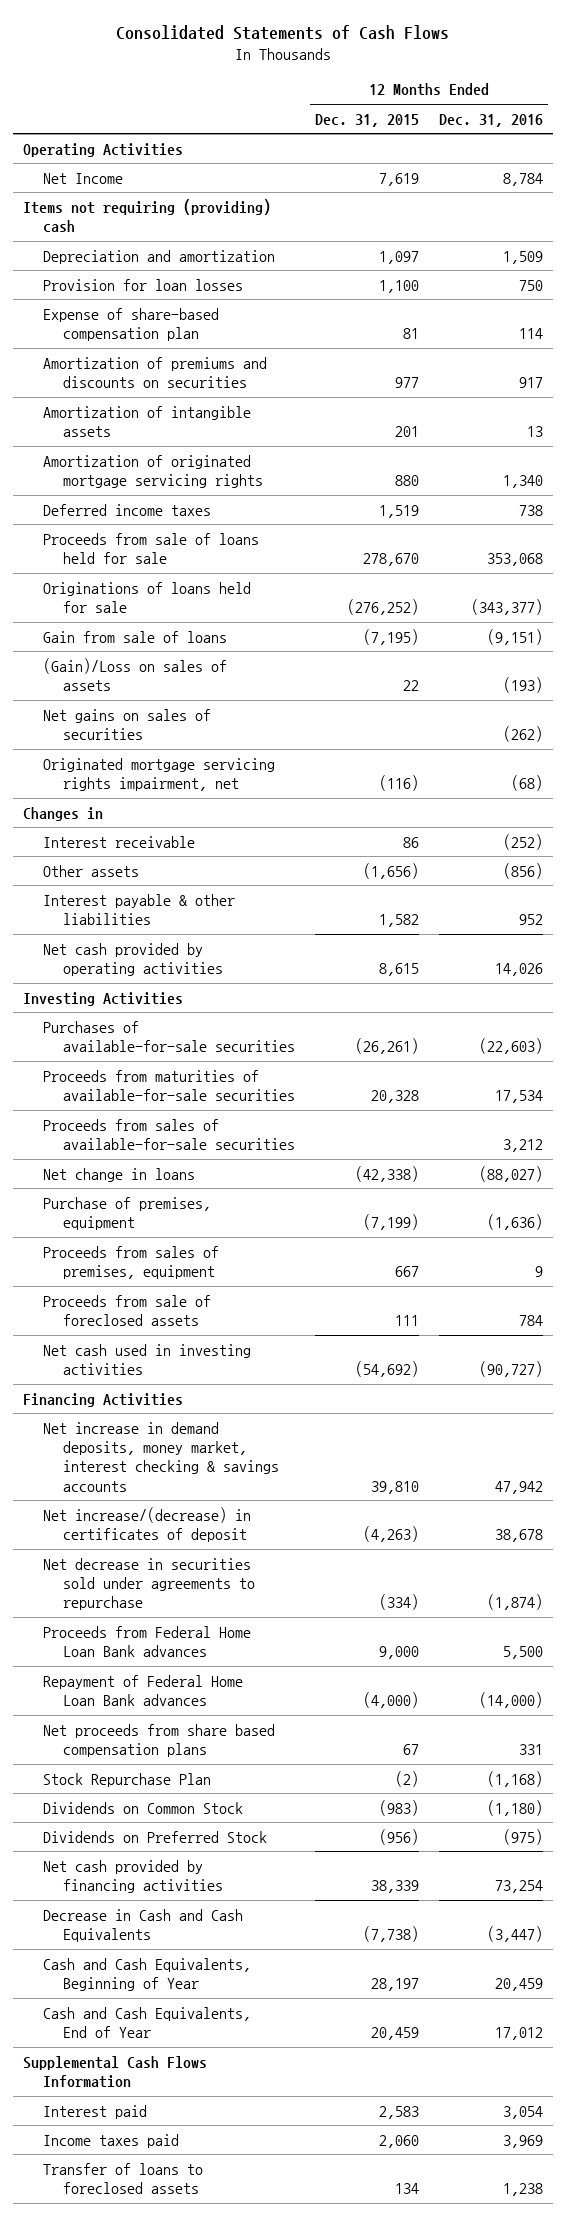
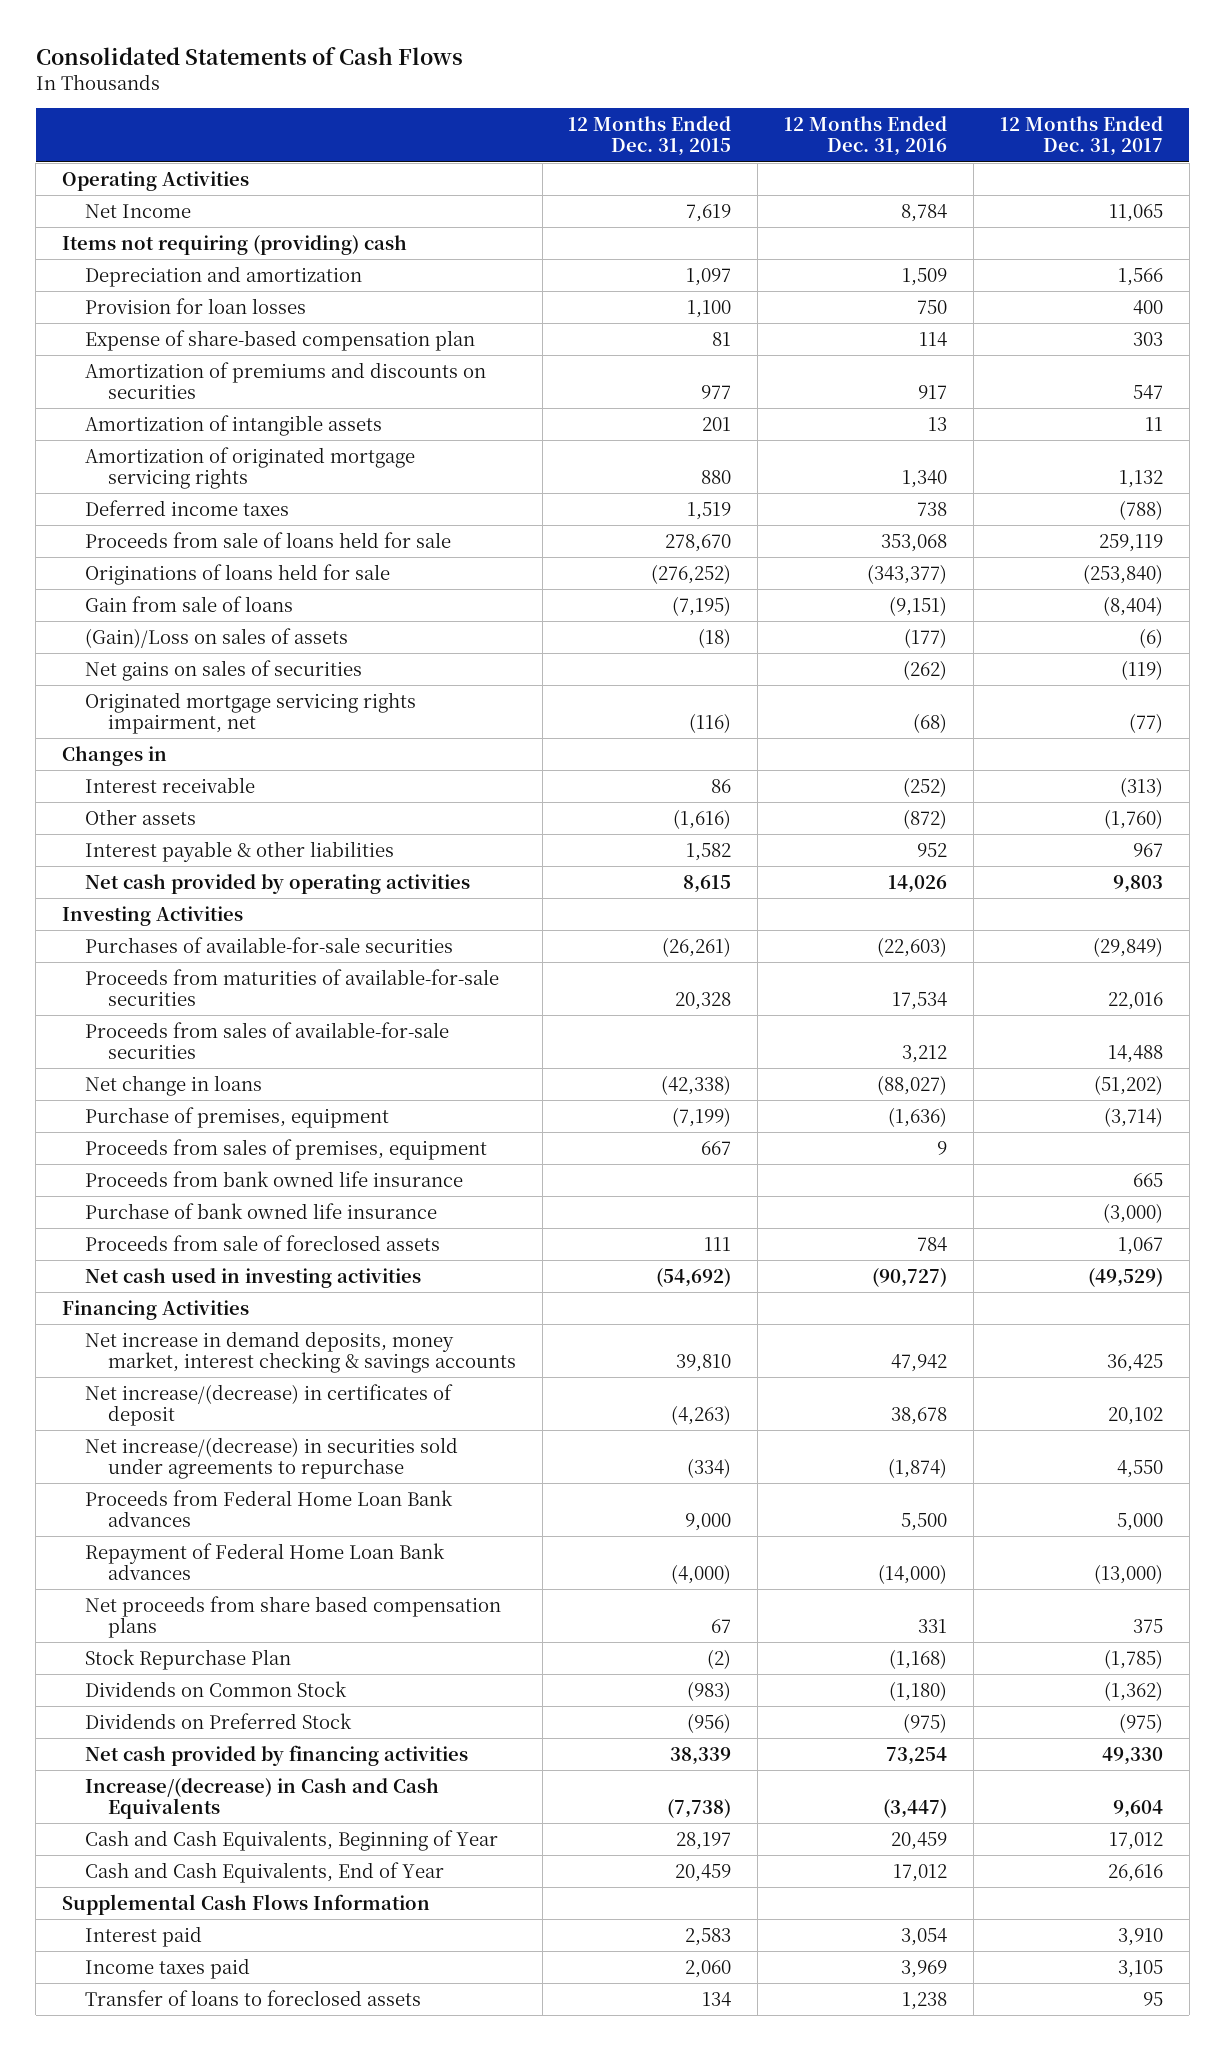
none -> [999,115,1163,157] 12 Months Ended Dec. 31, 2017
[403,680,420,692] 22 -> [698,627,732,648] (18)
[502,677,543,694] (193) -> [904,627,948,648] (177)
[363,862,420,879] (1,656) -> [673,808,732,829] (1,616)
[502,862,543,879] (856) -> [903,808,948,829] (872)
none -> [84,1170,463,1187] Proceeds from bank owned life insurance
none -> [84,1202,437,1219] Purchase of bank owned life insurance
[43,1557,256,1611] Net decrease in securities sold under agreements to repurchase -> [84,1436,458,1480] Net increase/(decrease) in securities sold under agreements to repurchase
[43,1908,244,1943] Decrease in Cash and Cash Equivalents -> [84,1777,439,1820] Increase/(decrease) in Cash and Cash Equivalents

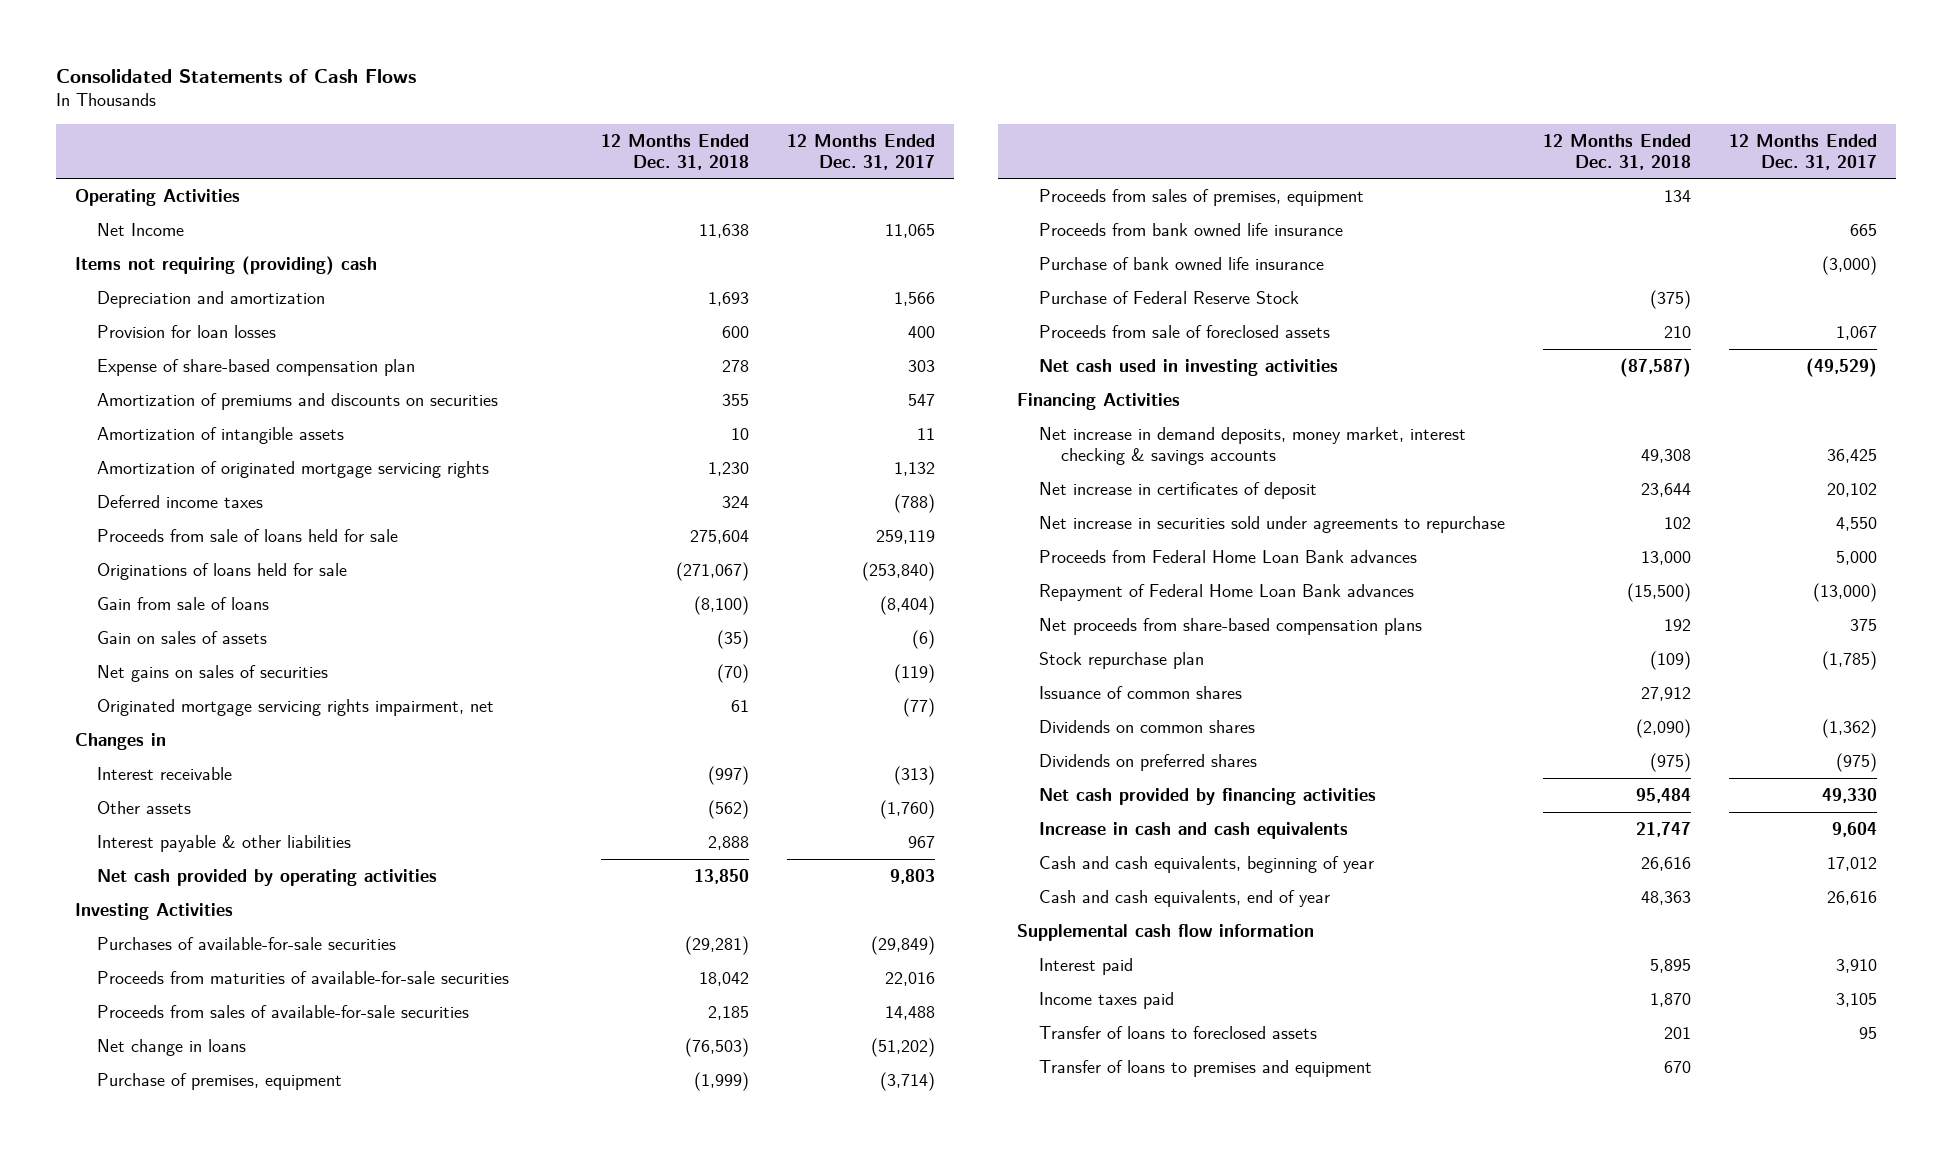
[568,115,732,157] 12 Months Ended Dec. 31, 2015 -> none
[784,115,948,157] 12 Months Ended Dec. 31, 2016 -> none
none -> [601,133,750,170] 12 Months Ended Dec. 31, 2018
[84,627,348,648] (Gain)/Loss on sales of assets -> [97,631,268,645] Gain on sales of assets
none -> [1038,291,1299,305] Purchase of Federal Reserve Stock
[84,1383,453,1427] Net increase/(decrease) in certificates of deposit -> [1038,482,1317,500] Net increase in certificates of deposit
[84,1436,458,1480] Net increase/(decrease) in securities sold under agreements to repurchase -> [1038,516,1505,534] Net increase in securities sold under agreements to repurchase
[84,1595,501,1639] Net proceeds from share based compensation plans -> [1038,618,1422,636] Net proceeds from share-based compensation plans
[84,1648,291,1670] Stock Repurchase Plan -> [1038,652,1204,670] Stock repurchase plan
none -> [1038,686,1242,700] Issuance of common shares
[84,1680,347,1697] Dividends on Common Stock -> [1038,720,1255,734] Dividends on common shares
[84,1712,352,1729] Dividends on Preferred Stock -> [1038,754,1257,772] Dividends on preferred shares
[84,1777,439,1820] Increase/(decrease) in Cash and Cash Equivalents -> [1038,822,1348,840] Increase in cash and cash equivalents
[84,1829,498,1851] Cash and Cash Equivalents, Beginning of Year -> [1038,856,1374,874] Cash and cash equivalents, beginning of year
[84,1861,444,1883] Cash and Cash Equivalents, End of Year -> [1038,890,1330,908] Cash and cash equivalents, end of year
[62,1893,431,1915] Supplemental Cash Flows Information -> [1016,924,1314,942] Supplemental cash flow information
none -> [1038,1060,1372,1078] Transfer of loans to premises and equipment

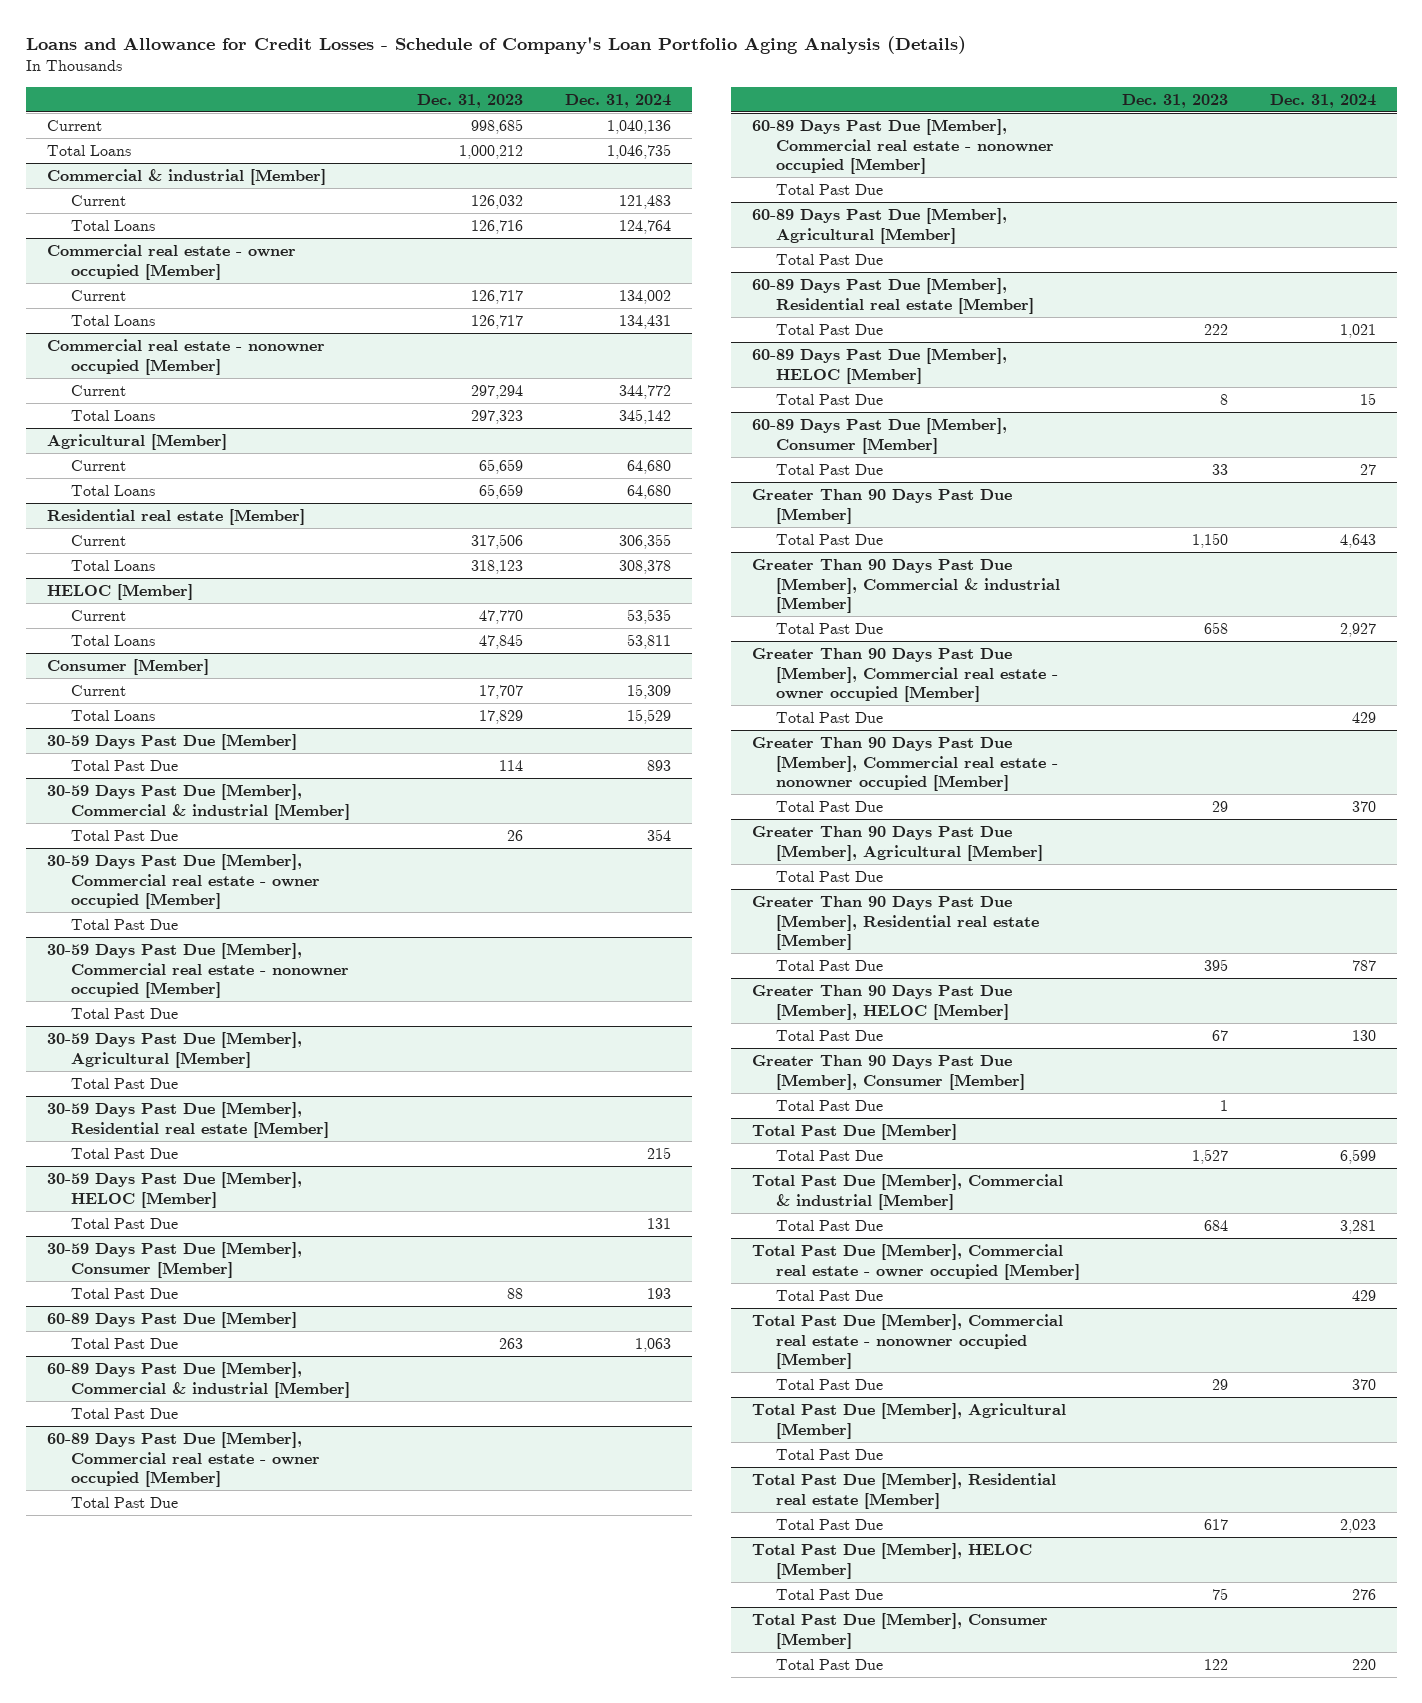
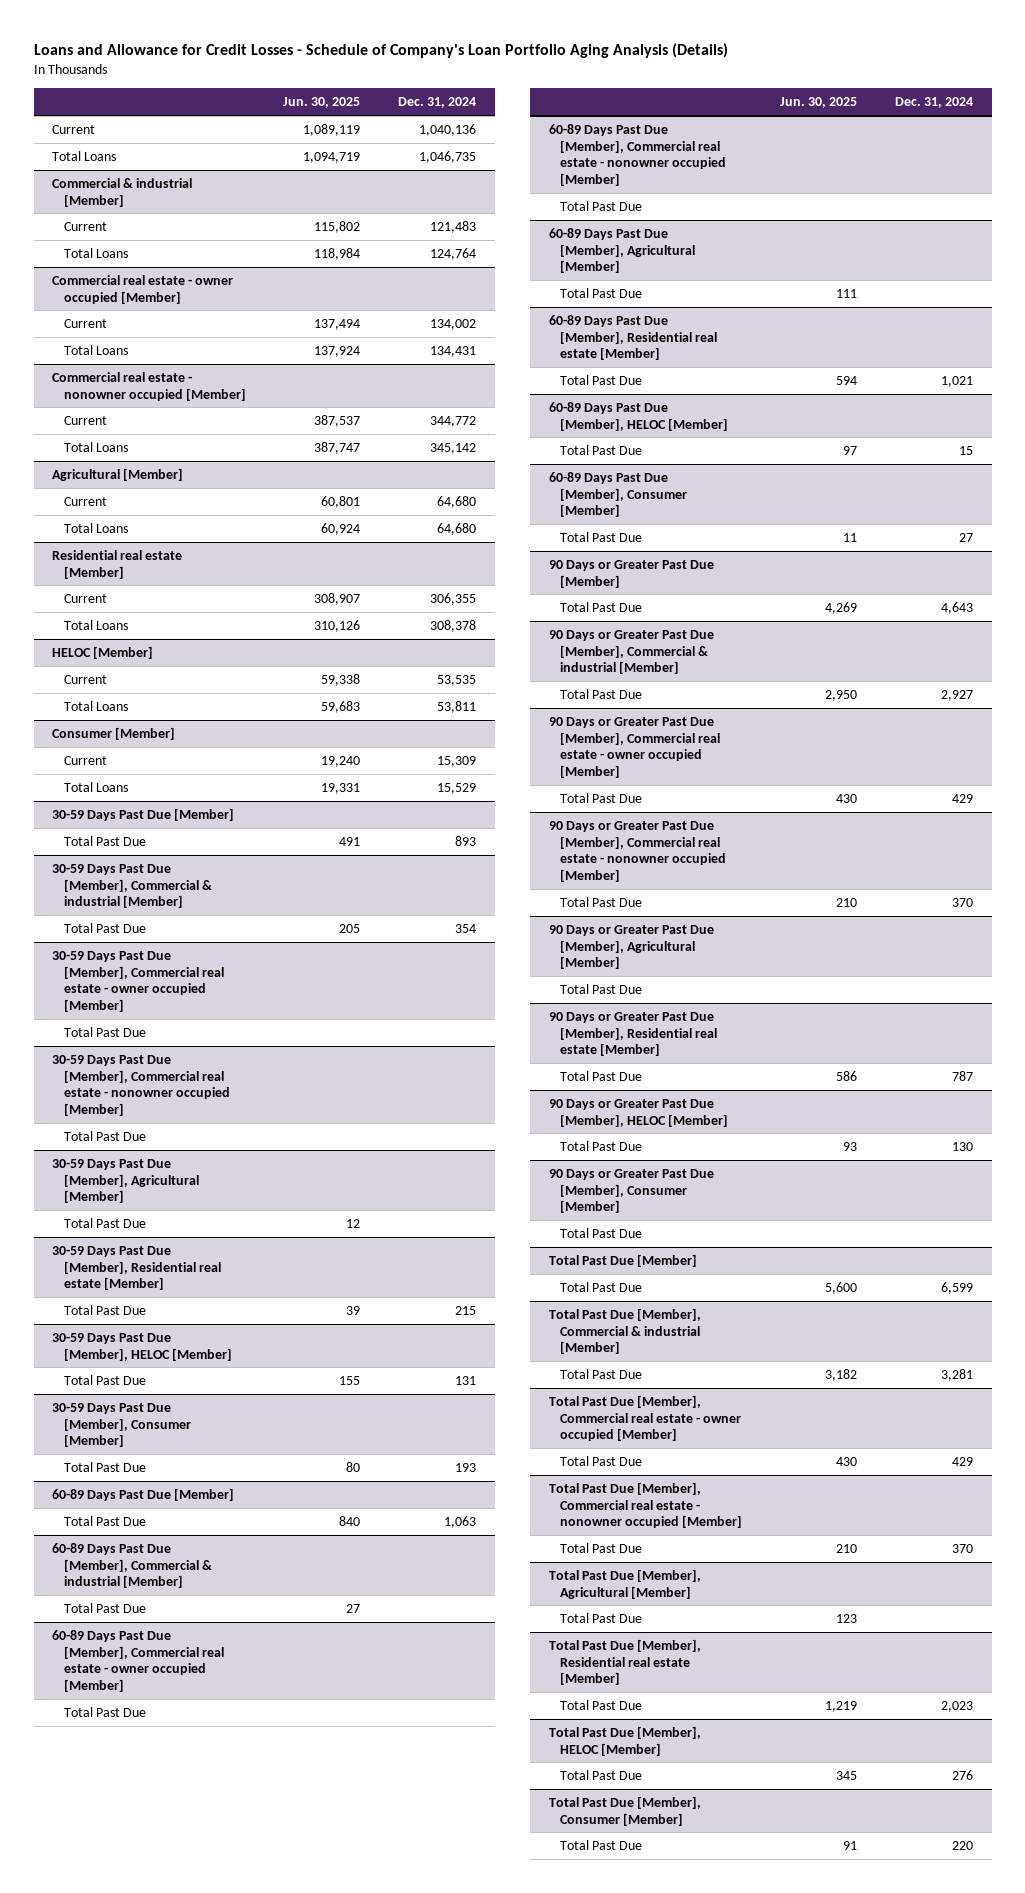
[416,93,523,108] Dec. 31, 2023 -> none
none -> [283,97,361,109] Jun. 30, 2025
[751,488,1012,524] Greater Than 90 Days Past Due [Member] -> [549,559,715,588] 90 Days or Greater Past Due [Member]
[751,558,1060,614] Greater Than 90 Days Past Due [Member], Commercial & industrial [Member] -> [549,629,715,675] 90 Days or Greater Past Due [Member], Commercial & industrial [Member]
[751,647,1058,703] Greater Than 90 Days Past Due [Member], Commercial real estate - owner occupied [Member] -> [549,716,721,779] 90 Days or Greater Past Due [Member], Commercial real estate - owner occupied [Member]
[751,736,1058,792] Greater Than 90 Days Past Due [Member], Commercial real estate - nonowner occupied [Member] -> [549,820,727,883] 90 Days or Greater Past Due [Member], Commercial real estate - nonowner occupied [Member]
[751,825,1043,861] Greater Than 90 Days Past Due [Member], Agricultural [Member] -> [549,924,715,970] 90 Days or Greater Past Due [Member], Agricultural [Member]
[751,895,1039,951] Greater Than 90 Days Past Due [Member], Residential real estate [Member] -> [549,1011,718,1057] 90 Days or Greater Past Due [Member], Residential real estate [Member]
[751,984,1012,1020] Greater Than 90 Days Past Due [Member], HELOC [Member] -> [549,1098,729,1127] 90 Days or Greater Past Due [Member], HELOC [Member]
[751,1054,1025,1090] Greater Than 90 Days Past Due [Member], Consumer [Member] -> [549,1168,715,1214] 90 Days or Greater Past Due [Member], Consumer [Member]

